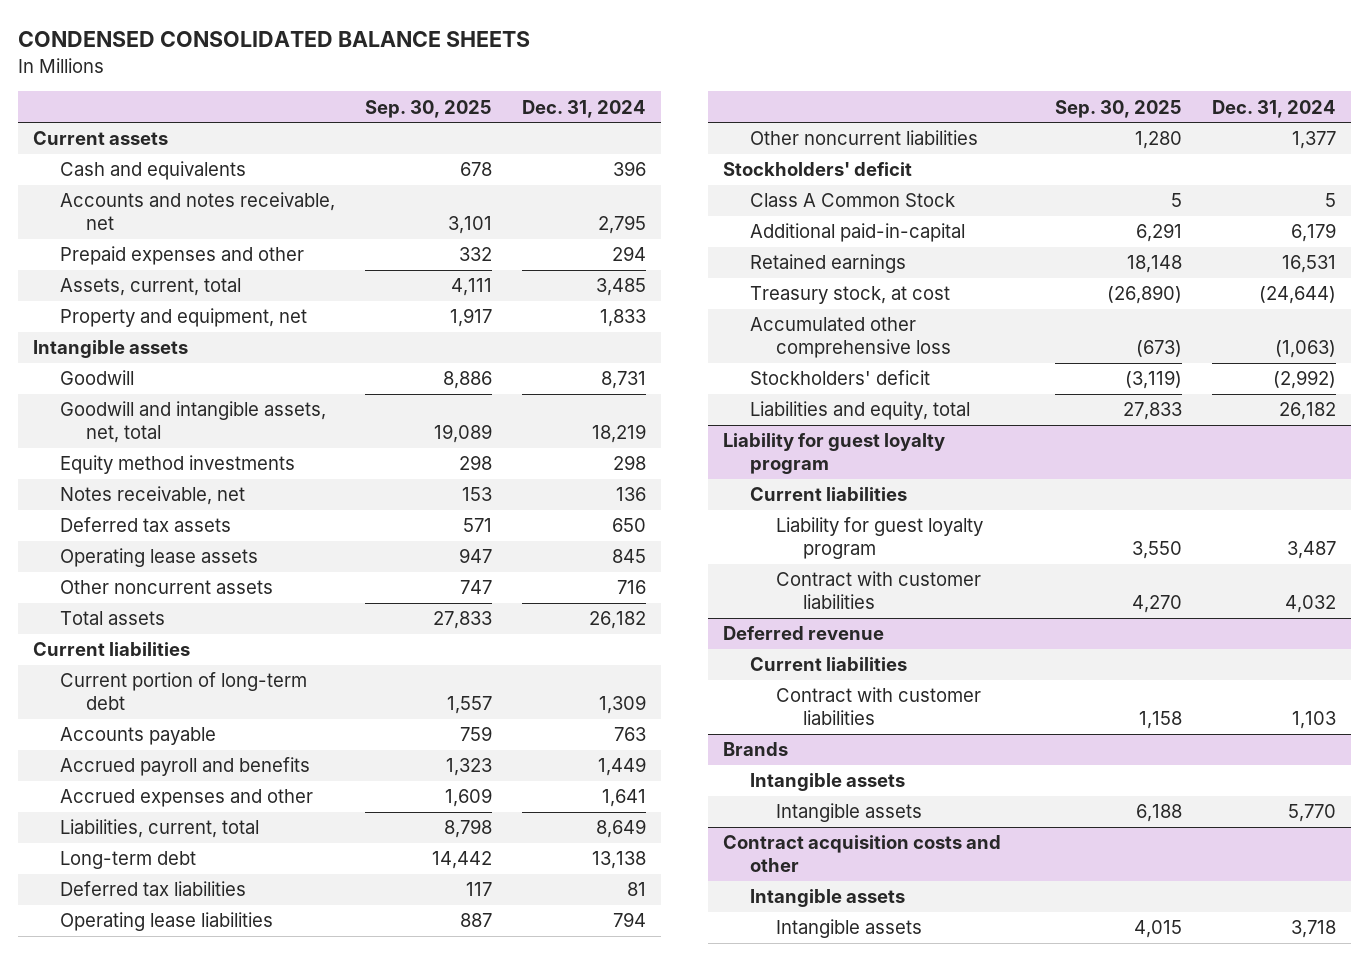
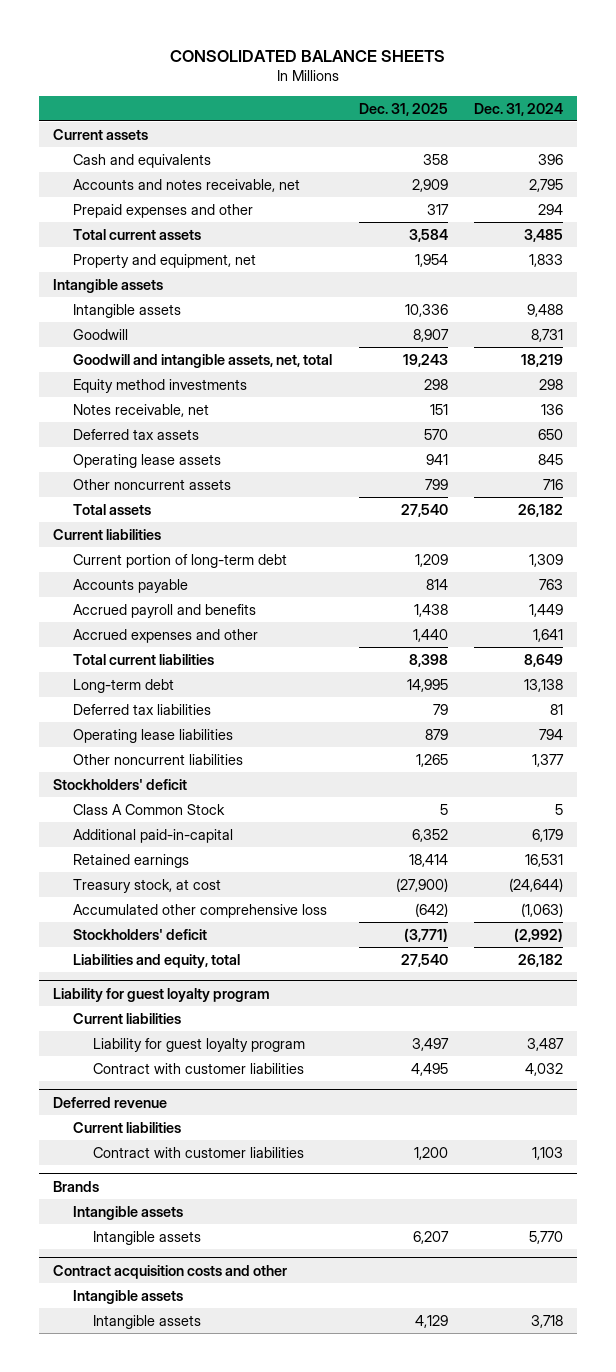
[18,31,531,48] CONDENSED CONSOLIDATED BALANCE SHEETS -> [170,49,446,62] CONSOLIDATED BALANCE SHEETS
[365,99,493,118] Sep. 30, 2025 -> none
none -> [358,102,448,116] Dec. 31, 2025
[59,278,241,297] Assets, current, total -> [72,228,201,240] Total current assets
none -> [72,303,181,318] Intangible assets
[59,819,259,839] Liabilities, current, total -> [72,653,214,665] Total current liabilities

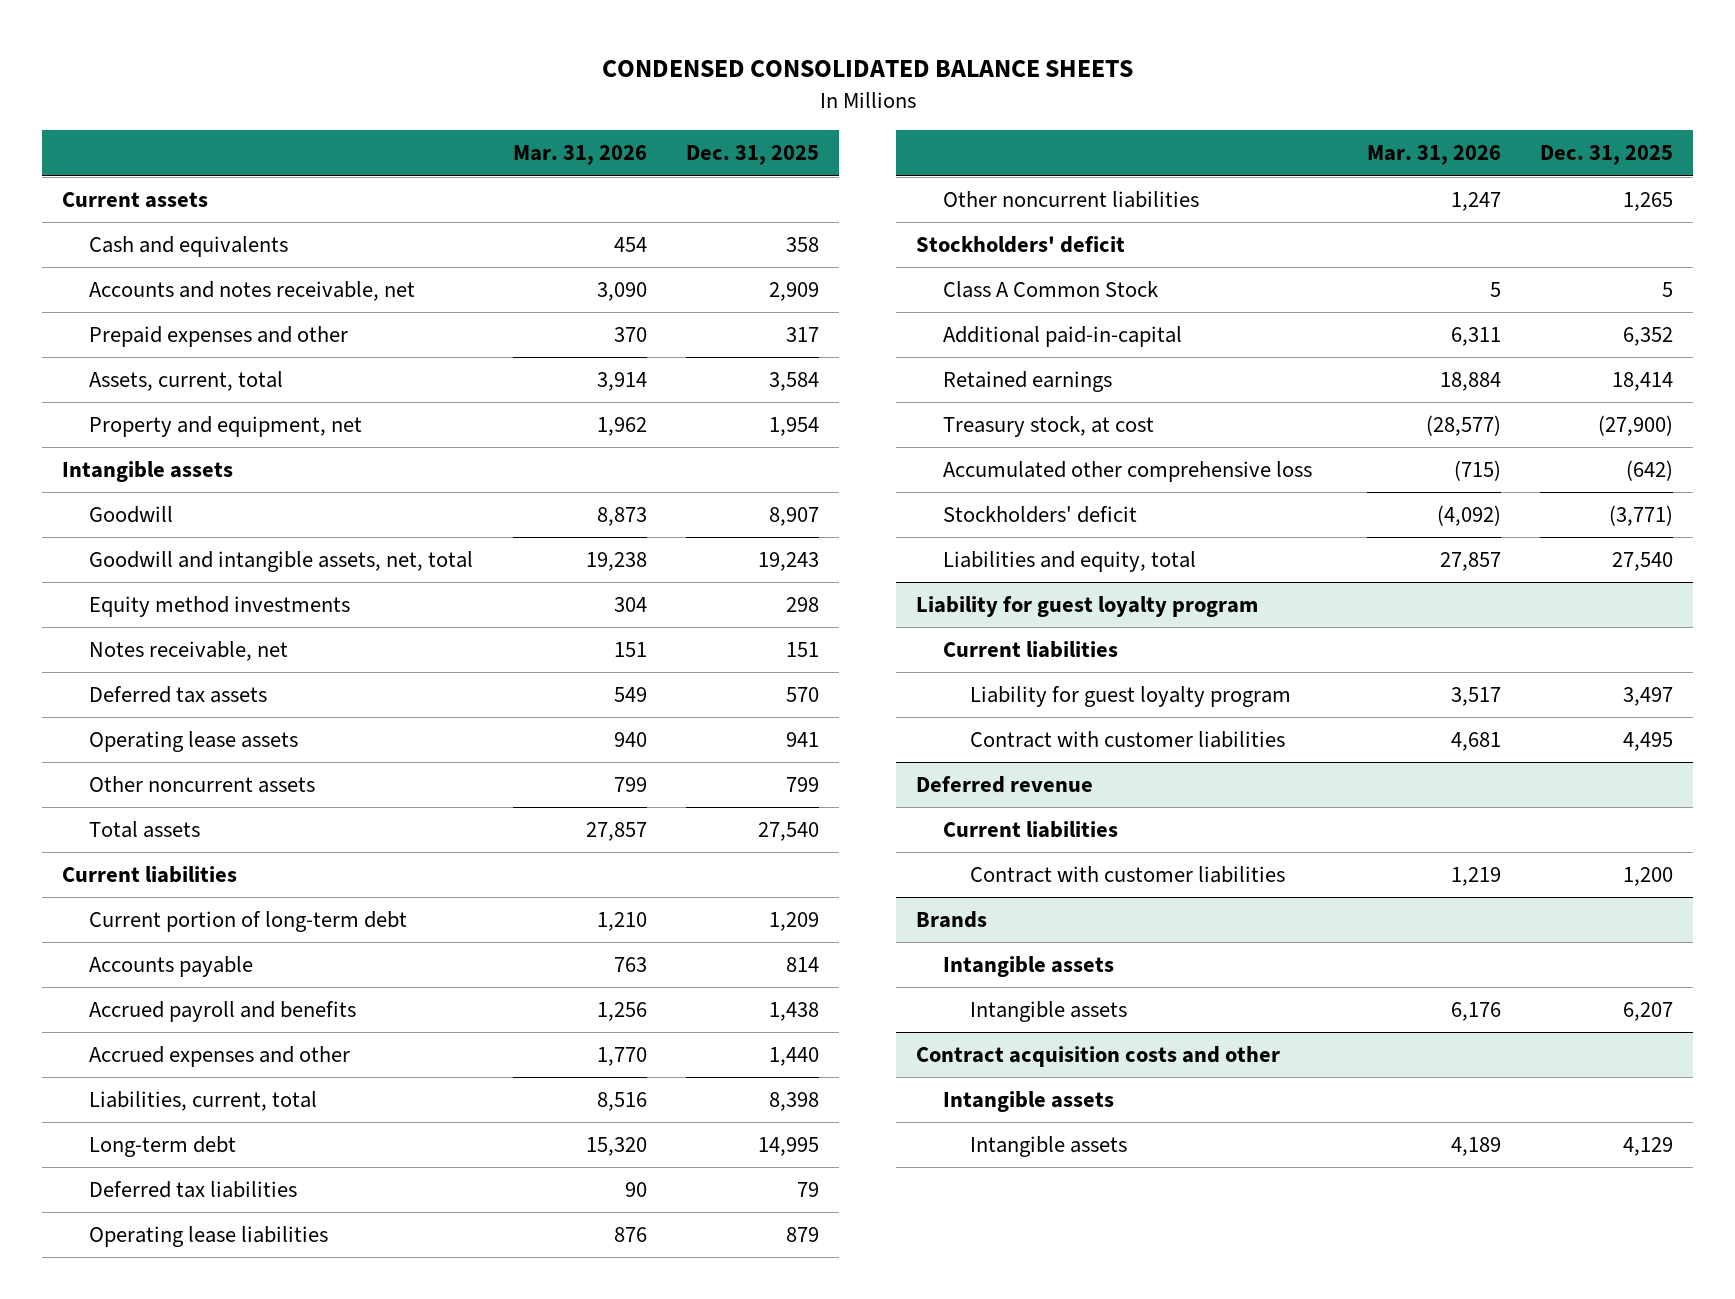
[170,49,446,62] CONSOLIDATED BALANCE SHEETS -> [601,60,1133,78] CONDENSED CONSOLIDATED BALANCE SHEETS
[474,102,564,116] Dec. 31, 2024 -> none
none -> [512,145,647,166] Mar. 31, 2026
[72,228,201,240] Total current assets -> [88,371,283,392] Assets, current, total
[72,303,181,318] Intangible assets -> none
[72,653,214,665] Total current liabilities -> [88,1091,317,1112] Liabilities, current, total

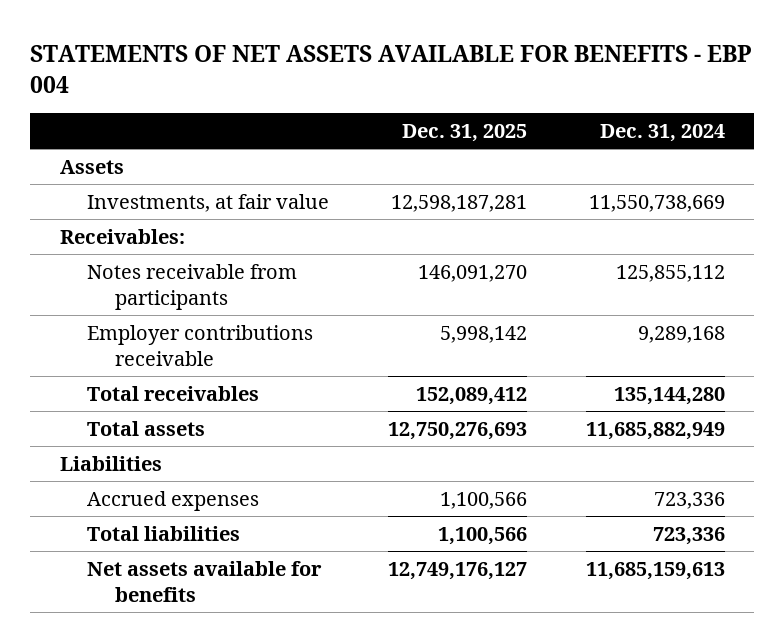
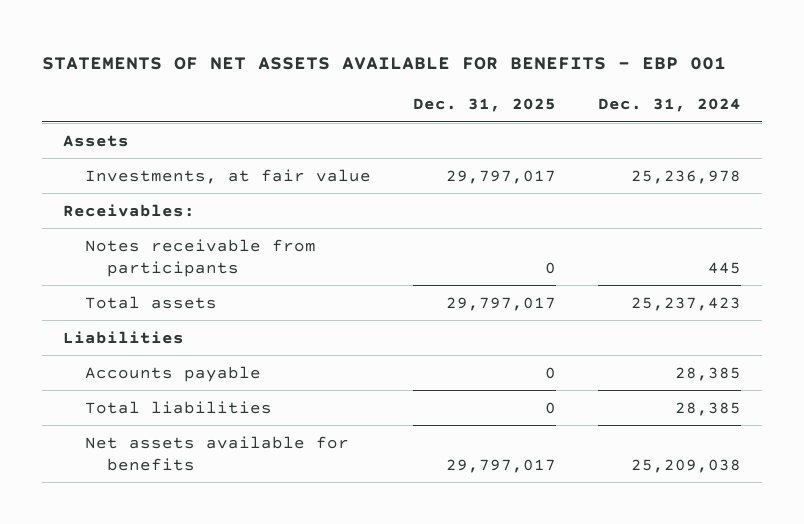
[30,44,753,94] STATEMENTS OF NET ASSETS AVAILABLE FOR BENEFITS - EBP 004 -> [41,56,726,70] STATEMENTS OF NET ASSETS AVAILABLE FOR BENEFITS - EBP 001
[390,194,527,212] 12,598,187,281 -> [446,169,557,184] 29,797,017
[588,194,725,212] 11,550,738,669 -> [631,169,742,184] 25,236,978
[87,324,314,366] Employer contributions receivable -> none
[87,385,260,401] Total receivables -> none
[417,264,527,282] 146,091,270 -> [545,261,557,274] 0
[615,264,725,282] 125,855,112 -> [708,261,742,274] 445
[387,421,527,440] 12,750,276,693 -> [446,296,557,311] 29,797,017
[585,421,725,440] 11,685,882,949 -> [631,296,742,311] 25,237,423
[87,490,260,511] Accrued expenses -> none
none -> [84,365,261,382] Accounts payable
[437,526,527,545] 1,100,566 -> [545,401,557,414] 0
[652,526,725,545] 723,336 -> [675,401,742,416] 28,385
[387,561,527,580] 12,749,176,127 -> [446,458,557,473] 29,797,017
[585,561,725,580] 11,685,159,613 -> [631,458,742,473] 25,209,038

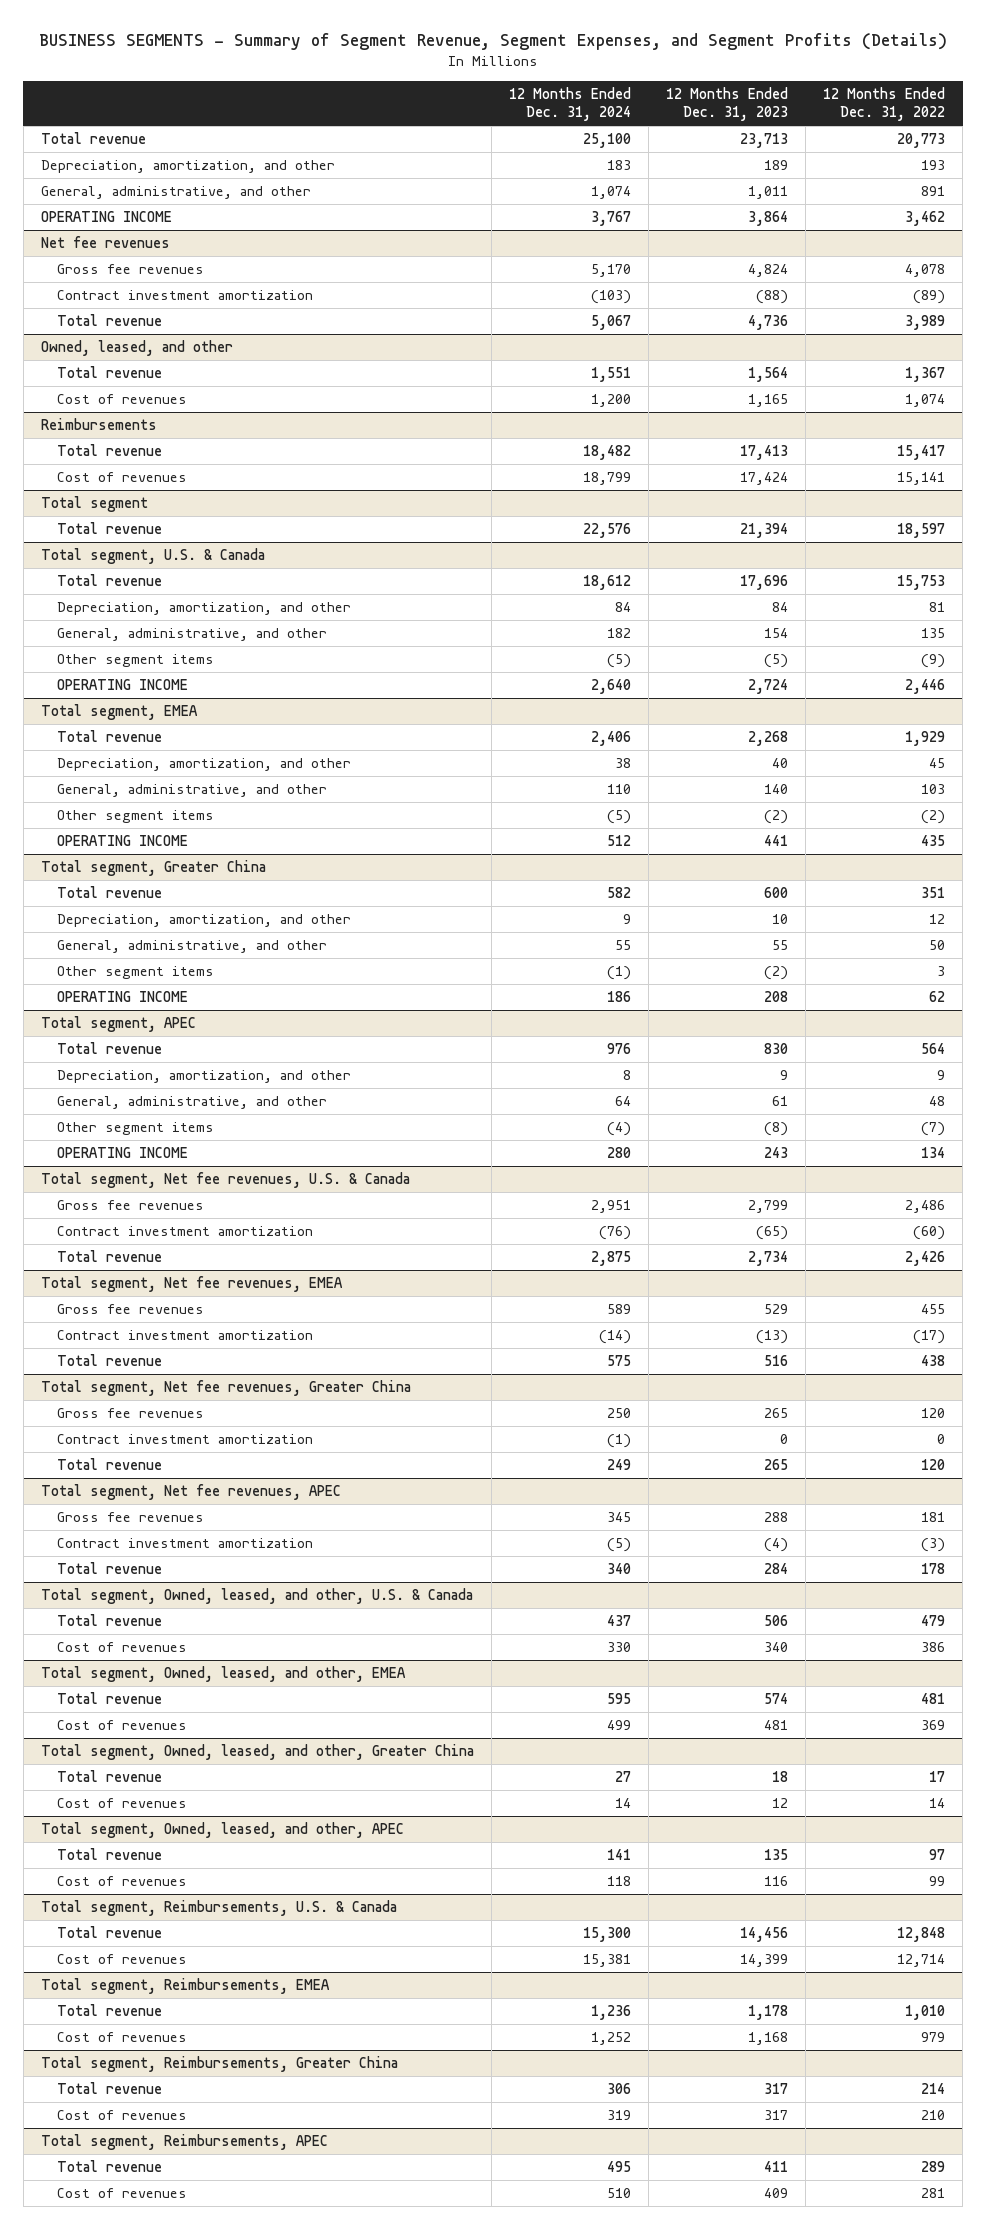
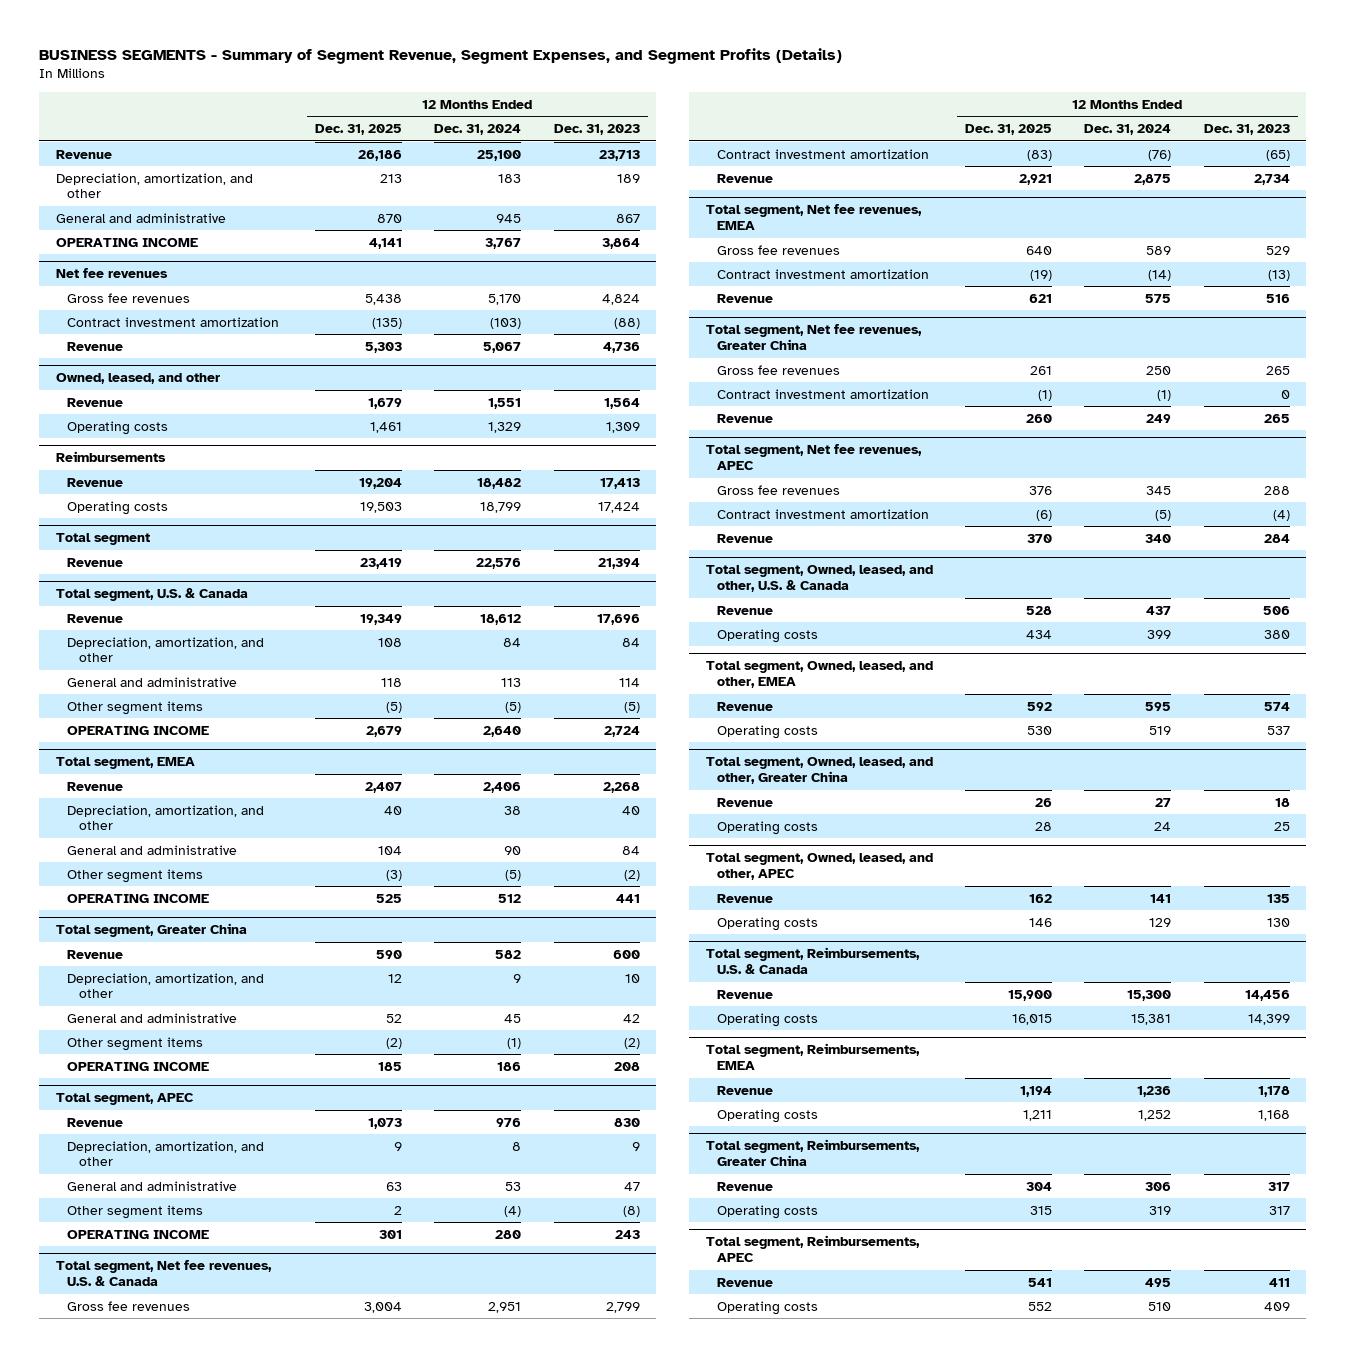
[823,86,946,122] 12 Months Ended Dec. 31, 2022 -> none
none -> [314,124,402,136] Dec. 31, 2025
[41,132,147,145] Total revenue -> [55,149,112,159] Revenue
[41,186,312,200] General, administrative, and other -> [55,212,226,223] General and administrative
[591,186,632,200] 1,074 -> [496,213,522,223] 945
[748,186,789,200] 1,011 -> [615,213,640,223] 867
[56,314,162,327] Total revenue -> [67,341,124,351] Revenue
[56,366,162,379] Total revenue -> [67,397,124,407] Revenue
[56,394,187,405] Cost of revenues -> [67,420,169,435] Operating costs
[591,394,632,408] 1,200 -> [488,421,522,433] 1,329
[748,394,789,408] 1,165 -> [605,421,640,433] 1,309
[56,444,162,457] Total revenue -> [67,477,124,487] Revenue
[56,472,187,483] Cost of revenues -> [67,500,169,515] Operating costs
[56,522,162,535] Total revenue -> [67,557,124,567] Revenue
[56,574,162,587] Total revenue -> [67,613,124,623] Revenue
[56,628,327,642] General, administrative, and other -> [67,676,238,687] General and administrative
[607,628,632,639] 182 -> [501,677,522,687] 113
[764,628,789,639] 154 -> [618,677,640,687] 114
[56,730,162,743] Total revenue -> [67,781,124,791] Revenue
[56,784,327,798] General, administrative, and other -> [67,844,238,855] General and administrative
[607,784,632,795] 110 -> [504,845,522,855] 90
[764,784,789,795] 140 -> [621,845,640,855] 84
[56,886,162,899] Total revenue -> [67,949,124,959] Revenue
[56,940,327,954] General, administrative, and other -> [67,1012,238,1023] General and administrative
[615,940,632,951] 55 -> [504,1013,522,1023] 45
[772,940,789,951] 55 -> [622,1013,640,1023] 42
[56,1042,162,1055] Total revenue -> [67,1117,124,1127] Revenue
[56,1096,327,1110] General, administrative, and other -> [67,1180,238,1191] General and administrative
[615,1096,632,1107] 64 -> [505,1181,522,1191] 53
[772,1096,789,1107] 61 -> [623,1181,640,1191] 47
[56,1250,162,1263] Total revenue -> [717,173,774,183] Revenue
[56,1354,162,1367] Total revenue -> [717,293,774,303] Revenue
[56,1458,162,1471] Total revenue -> [717,413,774,423] Revenue
[56,1562,162,1575] Total revenue -> [717,533,774,543] Revenue
[56,1614,162,1627] Total revenue -> [717,605,774,615] Revenue
[56,1642,187,1653] Cost of revenues -> [717,628,819,643] Operating costs
[607,1642,632,1653] 330 -> [1147,629,1172,639] 399
[764,1642,789,1653] 340 -> [1263,629,1290,639] 380
[56,1692,162,1705] Total revenue -> [717,701,774,711] Revenue
[56,1720,187,1731] Cost of revenues -> [717,724,819,739] Operating costs
[607,1720,632,1731] 499 -> [1149,725,1172,735] 519
[764,1720,789,1731] 481 -> [1266,725,1290,735] 537
[56,1770,162,1783] Total revenue -> [717,797,774,807] Revenue
[56,1798,187,1809] Cost of revenues -> [717,820,819,835] Operating costs
[615,1798,632,1809] 14 -> [1154,821,1172,831] 24
[772,1798,789,1809] 12 -> [1273,821,1290,831] 25
[56,1848,162,1861] Total revenue -> [717,893,774,903] Revenue
[56,1876,187,1887] Cost of revenues -> [717,916,819,931] Operating costs
[607,1876,632,1887] 118 -> [1149,917,1172,927] 129
[764,1876,789,1887] 116 -> [1266,917,1290,927] 130
[56,1926,162,1939] Total revenue -> [717,989,774,999] Revenue
[56,1954,187,1965] Cost of revenues -> [717,1012,819,1027] Operating costs
[56,2004,162,2017] Total revenue -> [717,1085,774,1095] Revenue
[56,2032,187,2043] Cost of revenues -> [717,1108,819,1123] Operating costs
[56,2082,162,2095] Total revenue -> [717,1181,774,1191] Revenue
[56,2110,187,2121] Cost of revenues -> [717,1204,819,1219] Operating costs
[56,2160,162,2173] Total revenue -> [717,1277,774,1287] Revenue
[56,2188,187,2199] Cost of revenues -> [717,1300,819,1315] Operating costs

